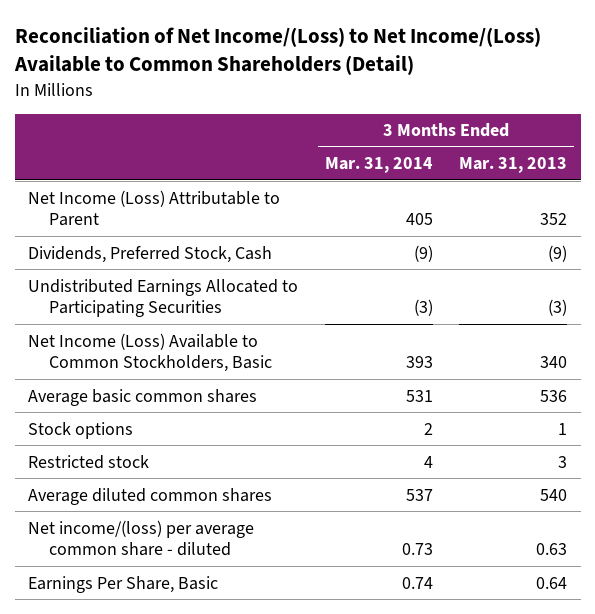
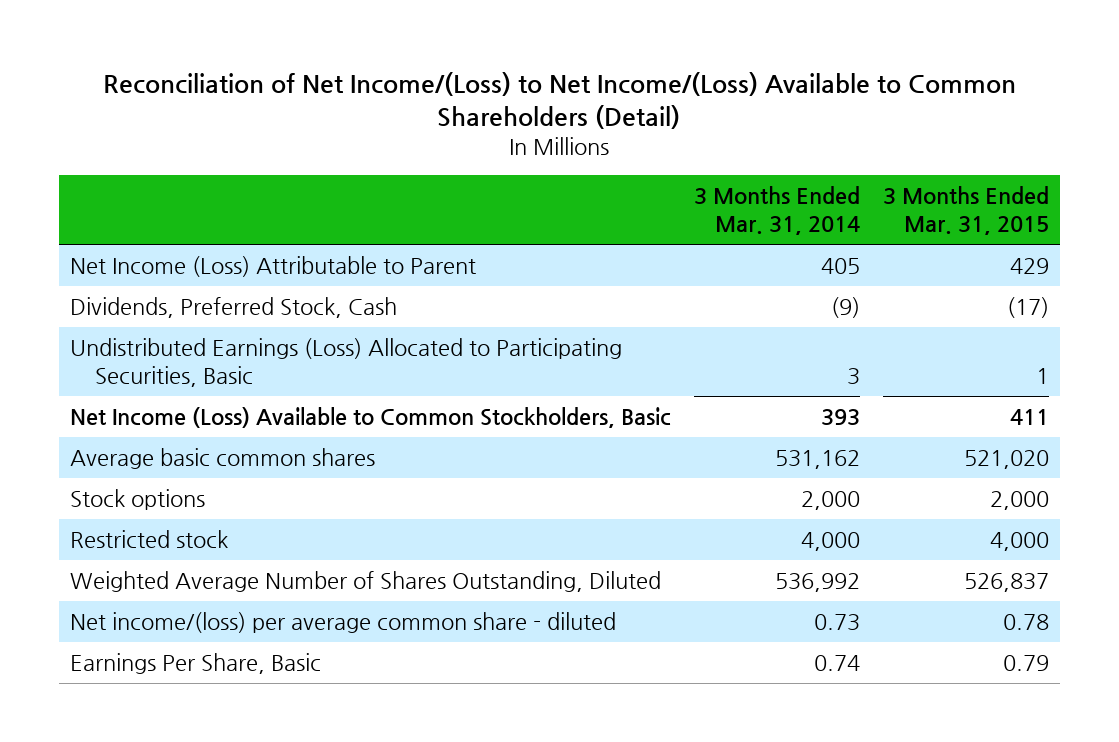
[459,157,568,174] Mar. 31, 2013 -> none
none -> [882,186,1049,235] 3 Months Ended Mar. 31, 2015
[27,278,298,318] Undistributed Earnings Allocated to Participating Securities -> [70,338,623,387] Undistributed Earnings (Loss) Allocated to Participating Securities, Basic
[413,299,433,317] (3) -> [846,367,860,385] 3
[405,389,433,402] 531 -> [774,450,860,470] 531,162
[423,422,433,435] 2 -> [800,491,860,511] 2,000
[423,455,433,468] 4 -> [800,532,860,552] 4,000
[27,487,272,505] Average diluted common shares -> [70,571,662,593] Weighted Average Number of Shares Outstanding, Diluted
[405,488,433,501] 537 -> [774,573,860,593] 536,992

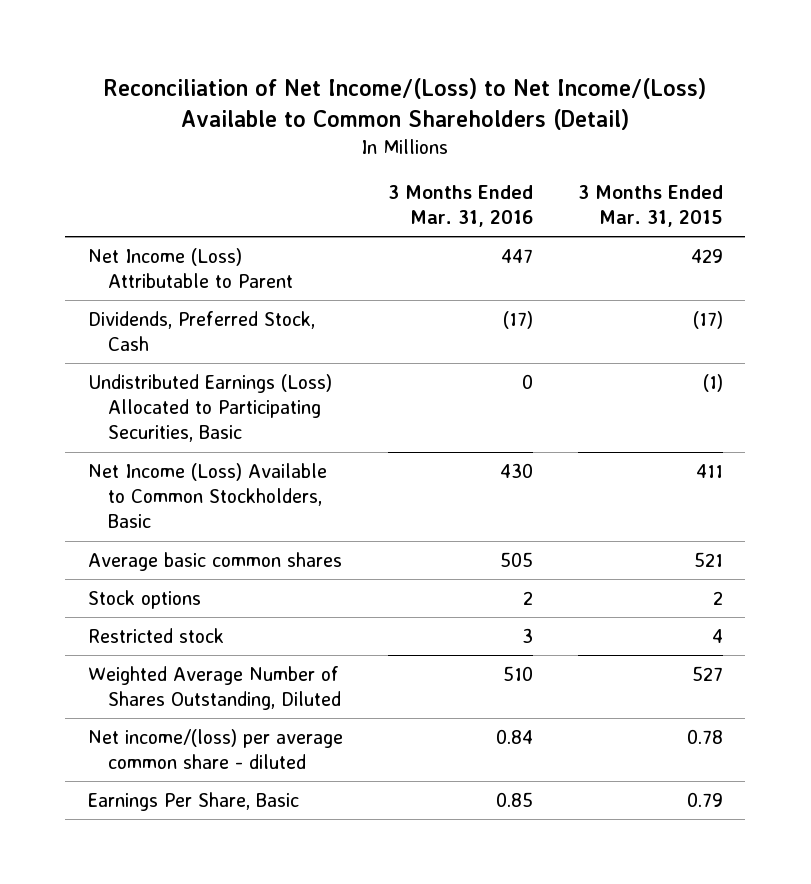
[693,186,860,235] 3 Months Ended Mar. 31, 2014 -> none
none -> [387,184,533,228] 3 Months Ended Mar. 31, 2016
[1035,367,1049,384] 1 -> [702,373,723,392] (1)
[963,450,1049,470] 521,020 -> [693,551,723,567] 521
[989,491,1049,511] 2,000 -> [712,590,723,605] 2
[989,532,1049,552] 4,000 -> [711,628,723,643] 4
[963,573,1049,593] 526,837 -> [691,665,723,681] 527

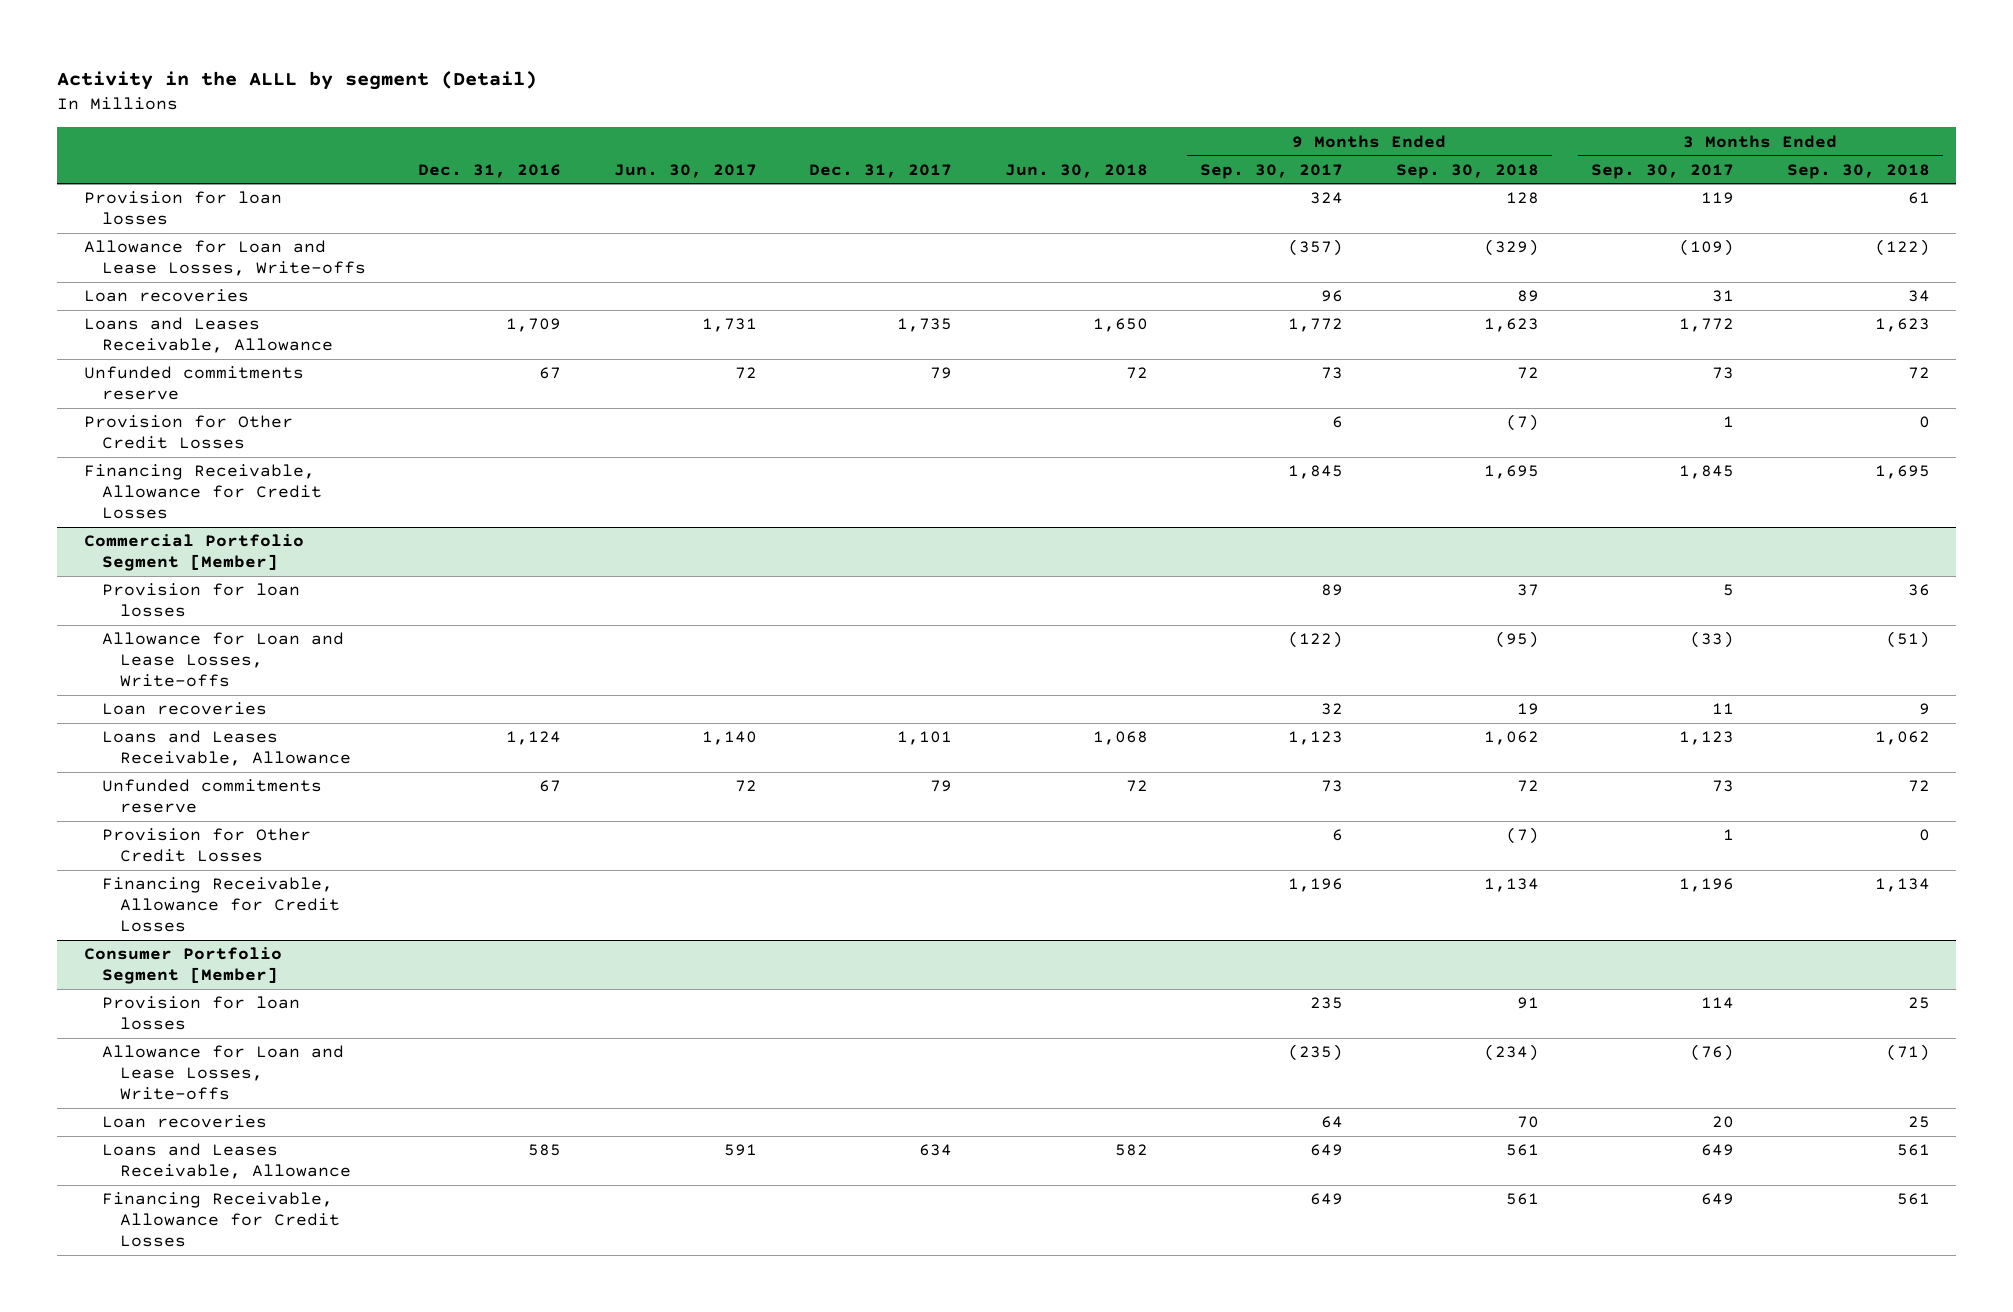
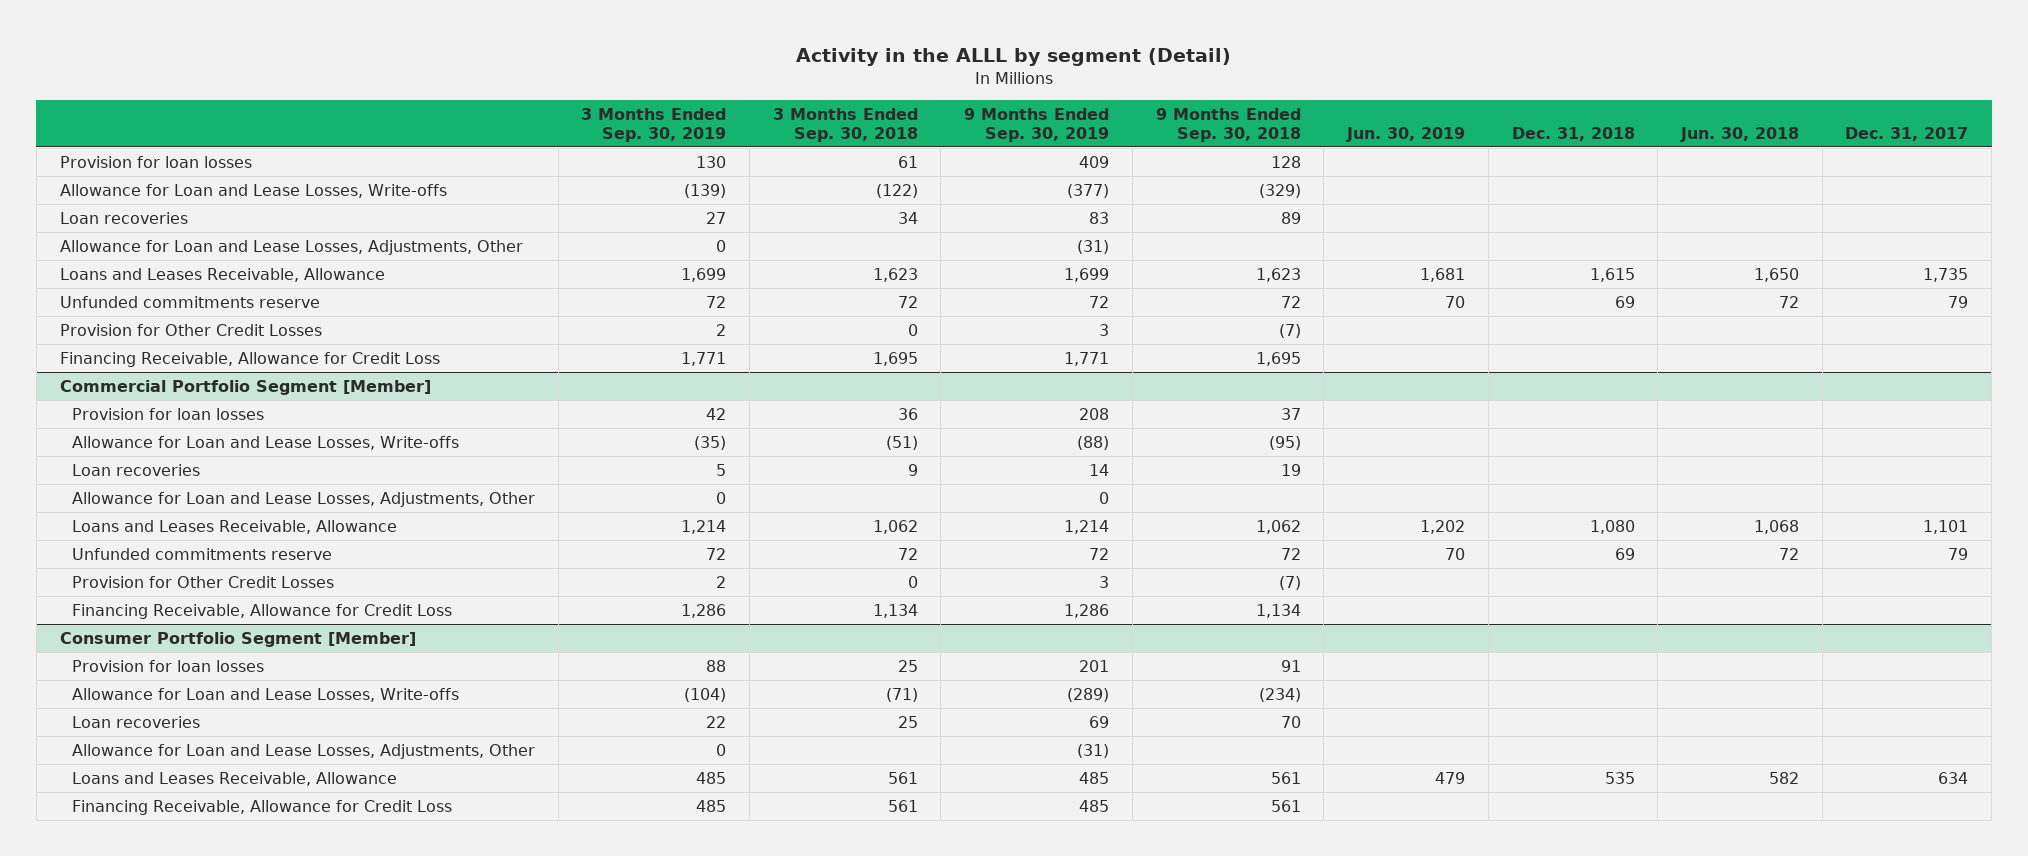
[418,163,562,178] Dec. 31, 2016 -> none
[613,163,757,178] Jun. 30, 2017 -> none
[1200,163,1344,179] Sep. 30, 2017 -> none
[1591,163,1735,179] Sep. 30, 2017 -> none
none -> [581,107,727,142] 3 Months Ended Sep. 30, 2019
none -> [964,107,1110,142] 9 Months Ended Sep. 30, 2019
none -> [1346,126,1466,142] Jun. 30, 2019
none -> [1511,126,1635,141] Dec. 31, 2018
none -> [59,239,523,255] Allowance for Loan and Lease Losses, Adjustments, Other
[83,464,322,519] Financing Receivable, Allowance for Credit Losses -> [59,351,440,367] Financing Receivable, Allowance for Credit Loss
none -> [71,491,535,507] Allowance for Loan and Lease Losses, Adjustments, Other
[101,877,340,932] Financing Receivable, Allowance for Credit Losses -> [71,603,452,619] Financing Receivable, Allowance for Credit Loss
none -> [71,743,535,759] Allowance for Loan and Lease Losses, Adjustments, Other
[101,1192,340,1247] Financing Receivable, Allowance for Credit Losses -> [71,799,452,815] Financing Receivable, Allowance for Credit Loss

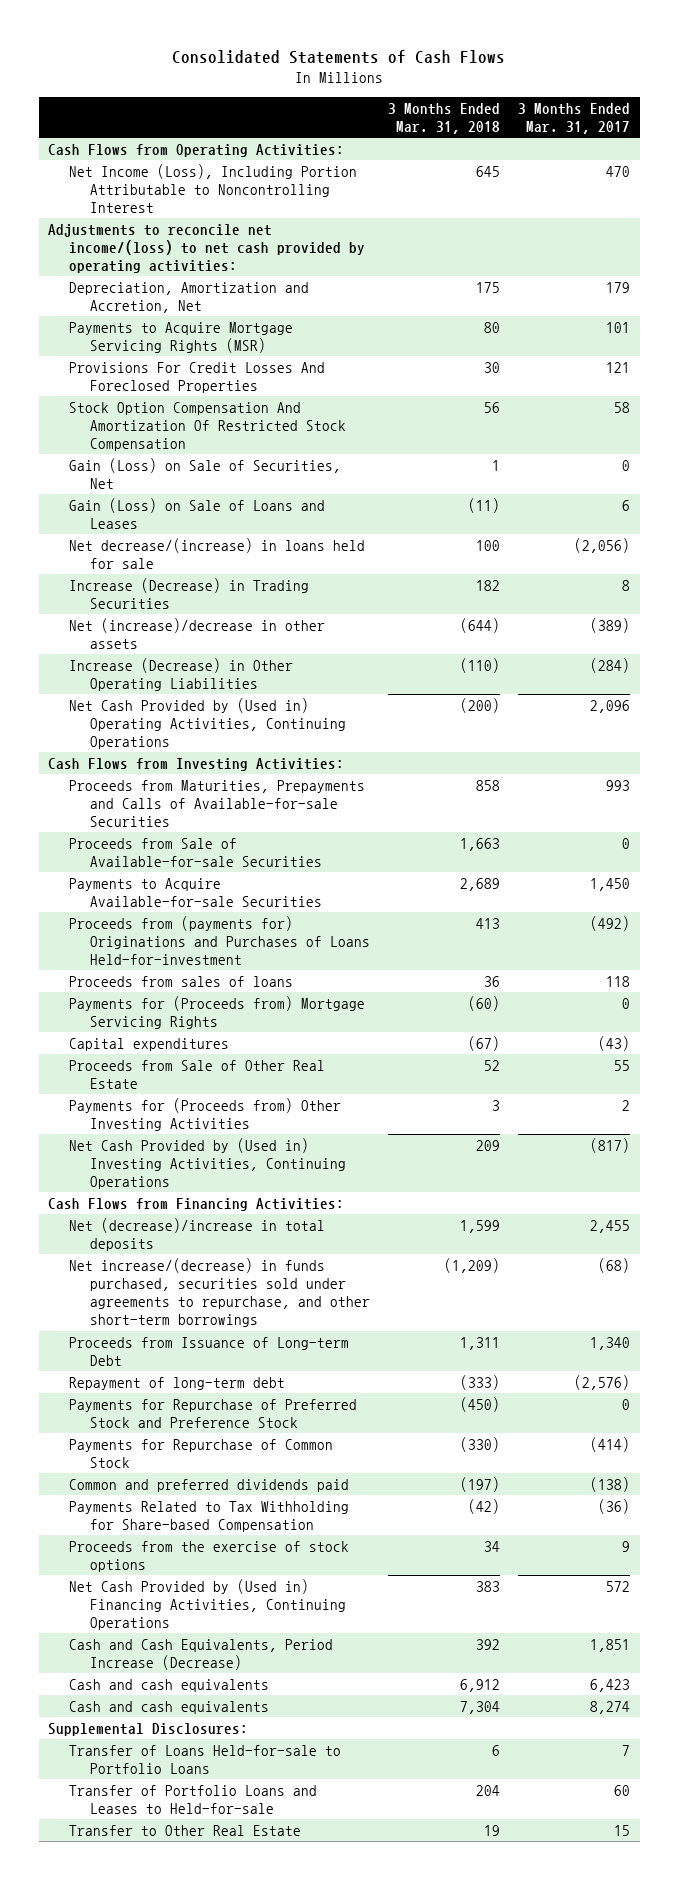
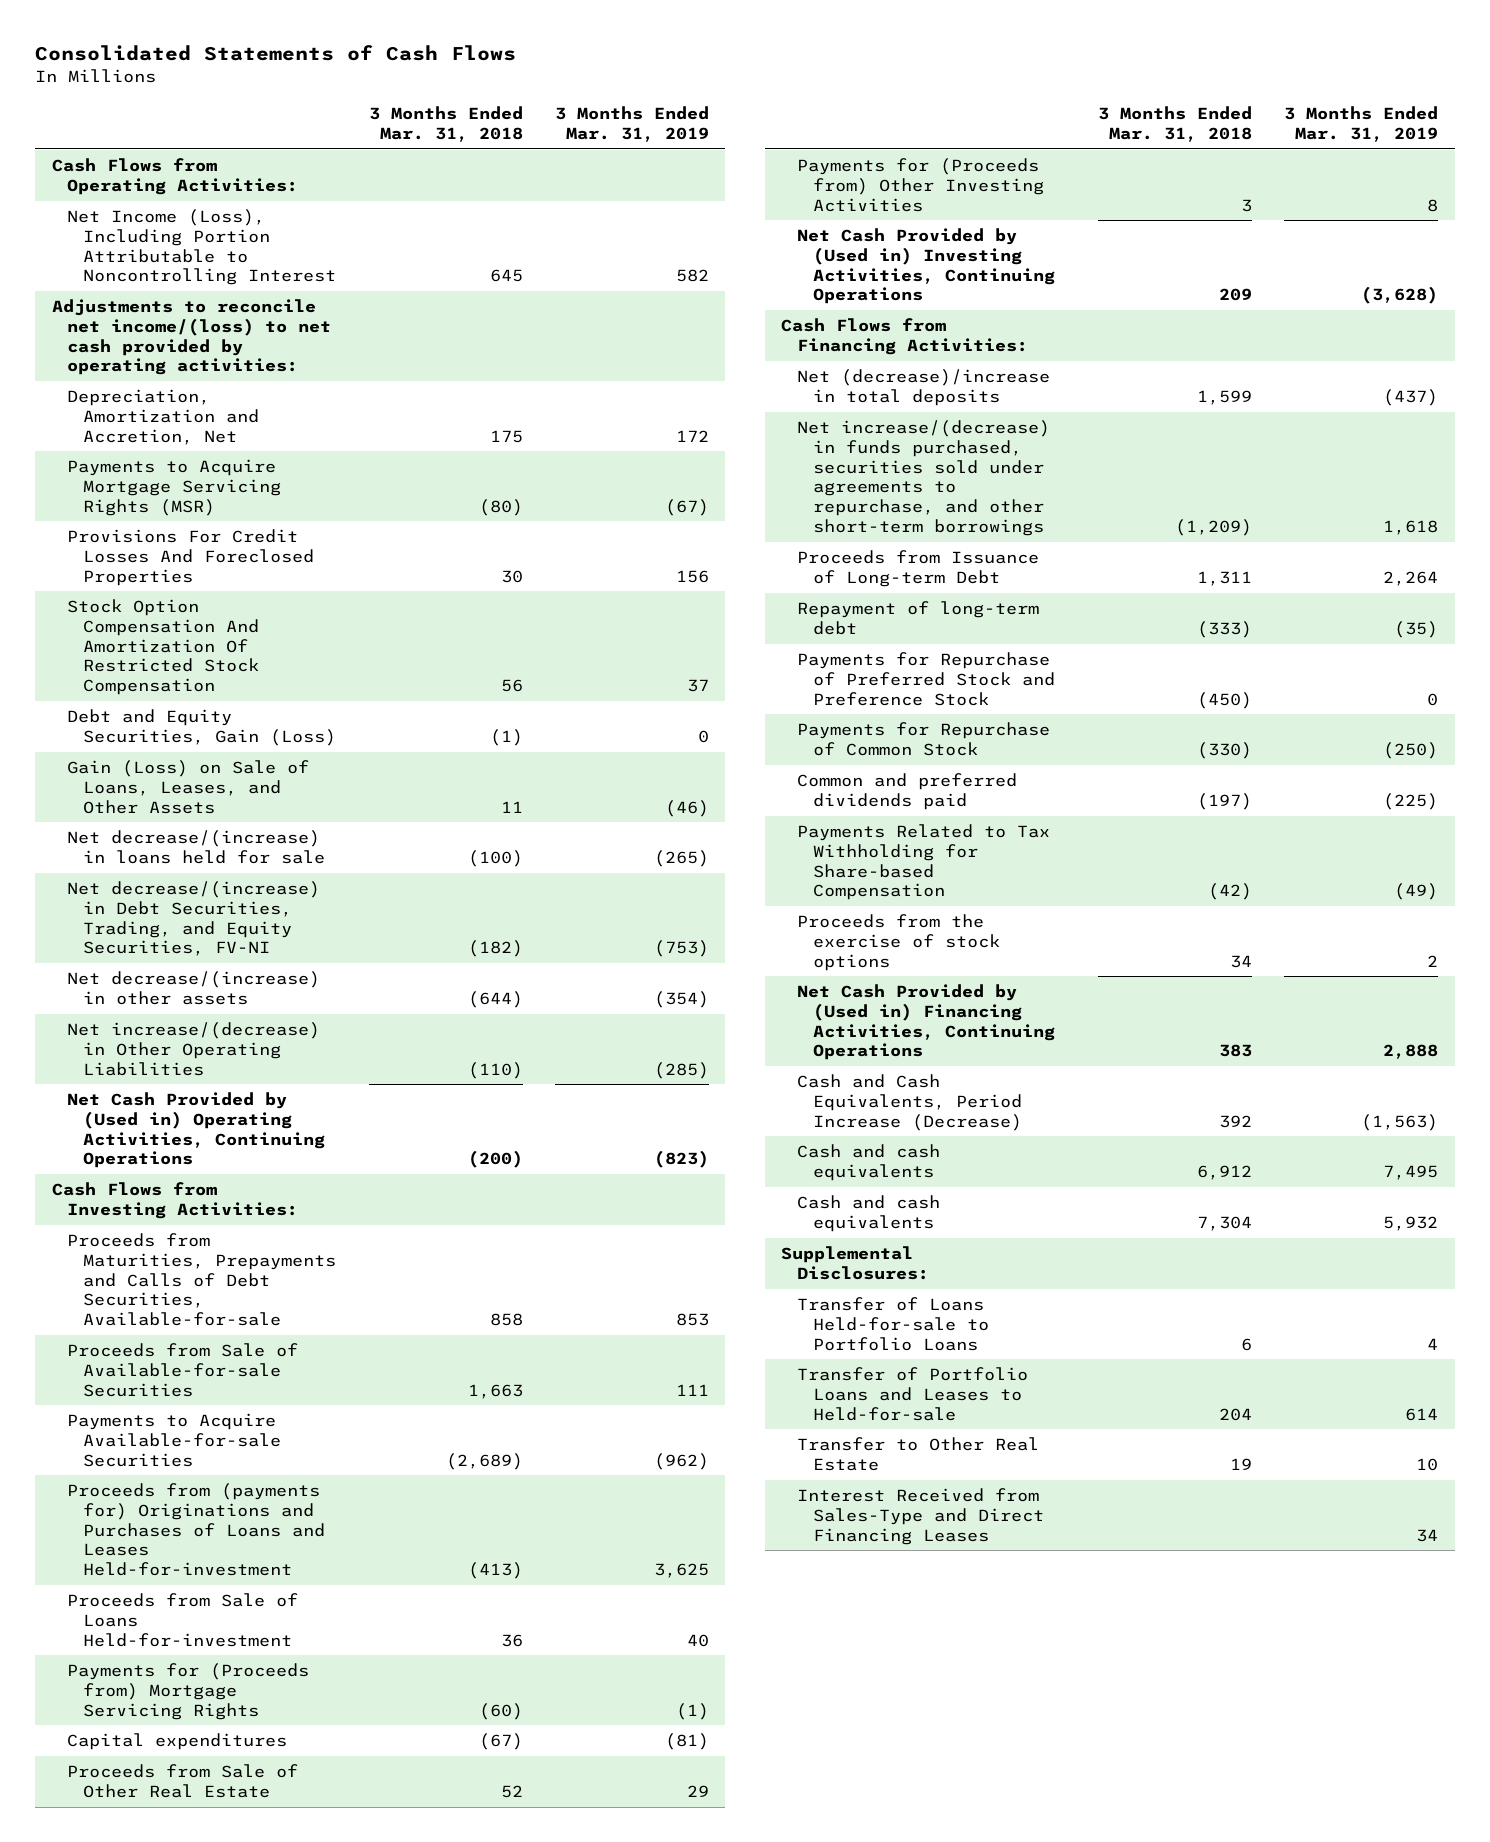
[518,102,631,134] 3 Months Ended Mar. 31, 2017 -> none
none -> [554,106,709,142] 3 Months Ended Mar. 31, 2019
[484,321,501,333] 80 -> [478,498,523,516] (80)
[68,457,341,489] Gain (Loss) on Sale of Securities, Net -> none
none -> [67,709,337,746] Debt and Equity Securities, Gain (Loss)
[68,497,325,529] Gain (Loss) on Sale of Loans and Leases -> [67,760,310,814] Gain (Loss) on Sale of Loans, Leases, and Other Assets
[468,497,501,513] (11) -> [500,800,523,813] 11
[476,539,501,551] 100 -> [467,849,523,867] (100)
[68,577,309,609] Increase (Decrease) in Trading Securities -> [67,881,321,957] Net decrease/(increase) in Debt Securities, Trading, and Equity Securities, FV-NI
[476,579,501,591] 182 -> [467,940,523,958] (182)
[68,617,325,649] Net (increase)/decrease in other assets -> [67,971,321,1005] Net decrease/(increase) in other assets
[68,657,293,691] Increase (Decrease) in Other Operating Liabilities -> [67,1022,321,1076] Net increase/(decrease) in Other Operating Liabilities
[68,779,365,828] Proceeds from Maturities, Prepayments and Calls of Available-for-sale Securities -> [67,1233,337,1327] Proceeds from Maturities, Prepayments and Calls of Debt Securities, Available-for-sale
[460,877,501,891] 2,689 -> [445,1452,523,1470] (2,689)
[68,915,370,966] Proceeds from (payments for) Originations and Purchases of Loans Held-for-investment -> [67,1483,326,1577] Proceeds from (payments for) Originations and Purchases of Loans and Leases Held-for-investment
[476,917,501,929] 413 -> [467,1562,523,1580] (413)
[68,975,293,987] Proceeds from sales of loans -> [67,1593,299,1647] Proceeds from Sale of Loans Held-for-investment
none -> [797,1488,1044,1545] Interest Received from Sales-Type and Direct Financing Leases

